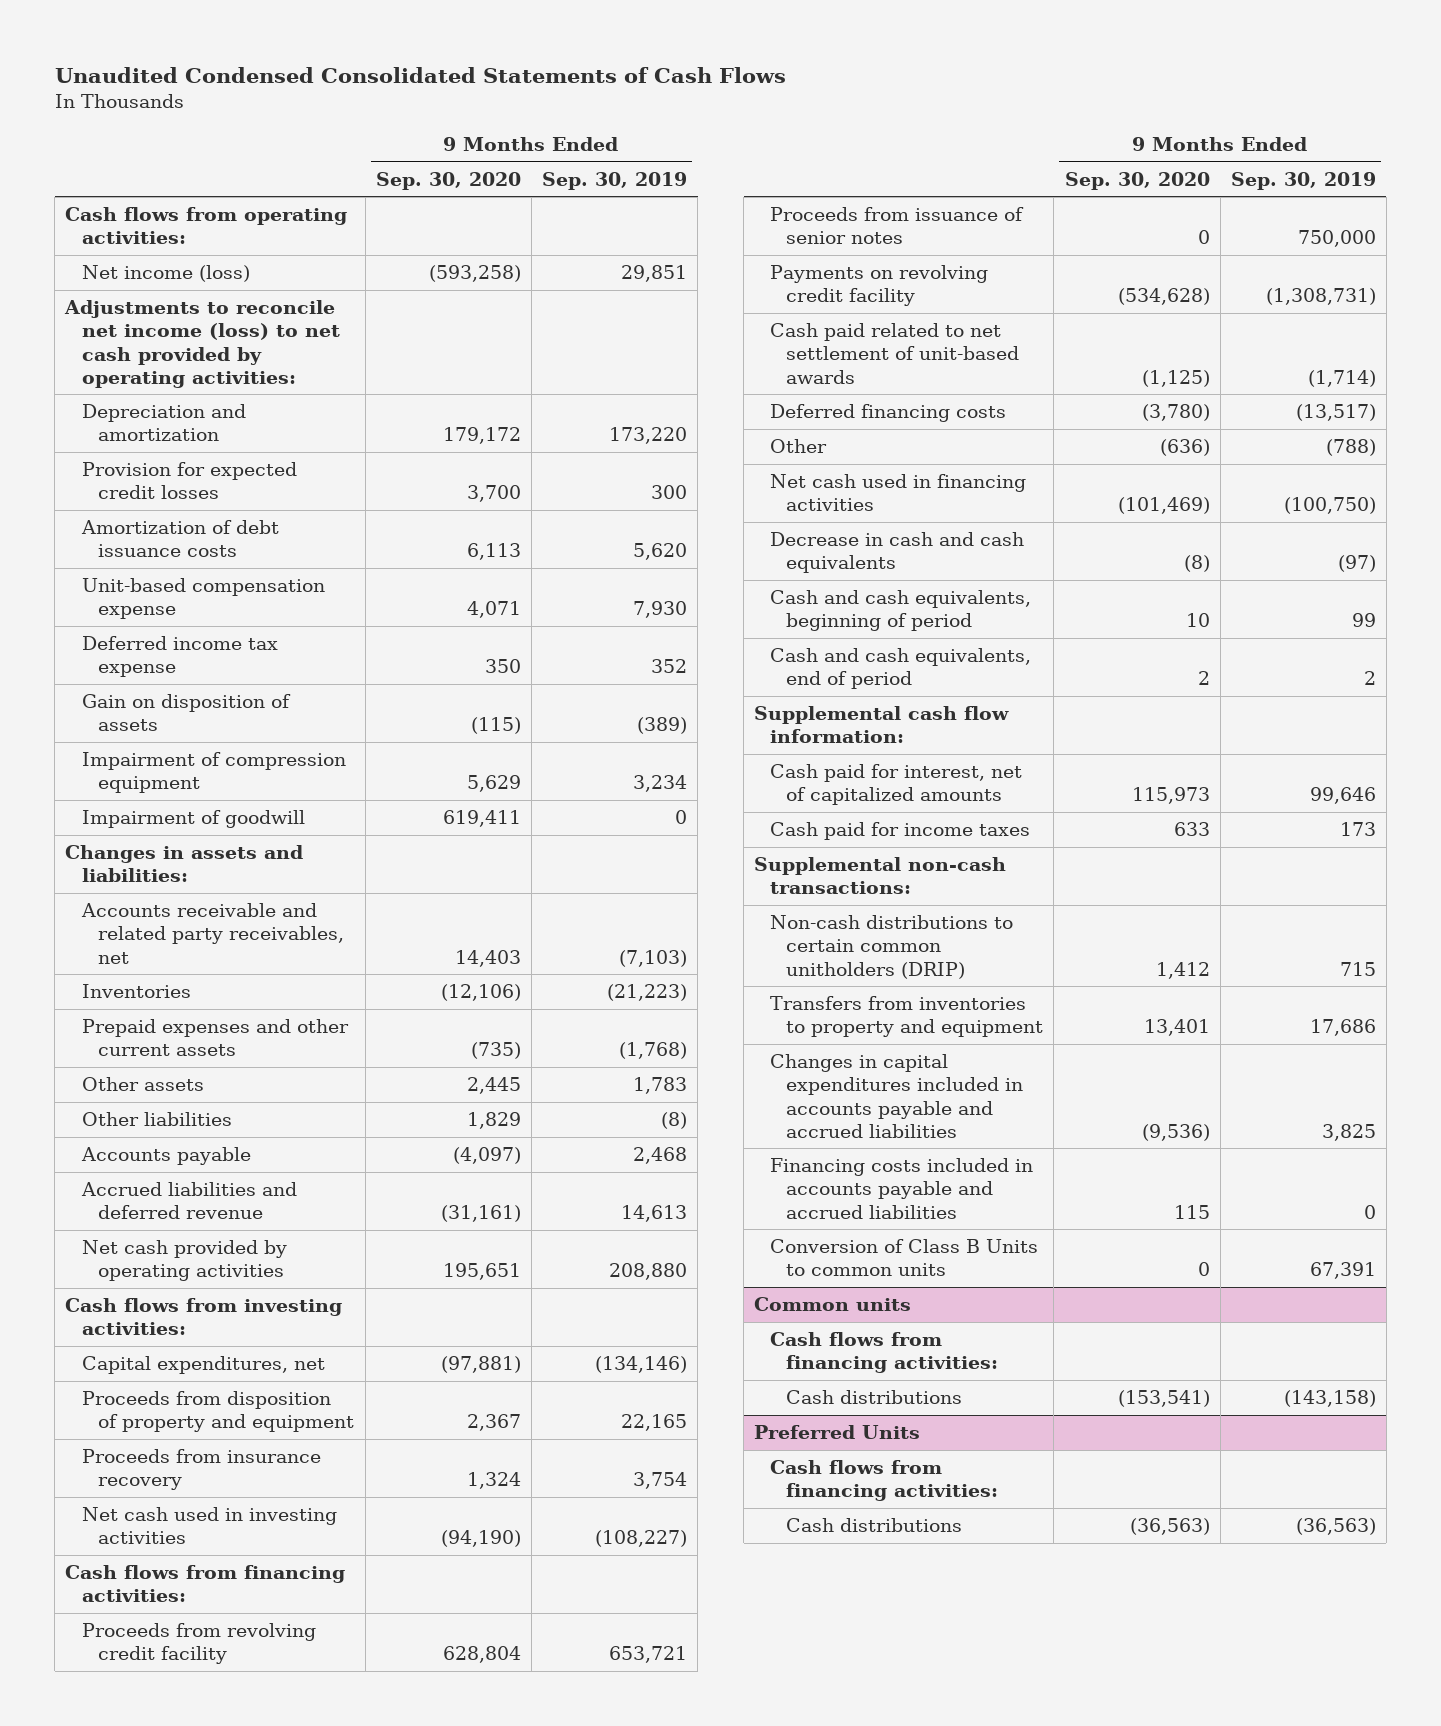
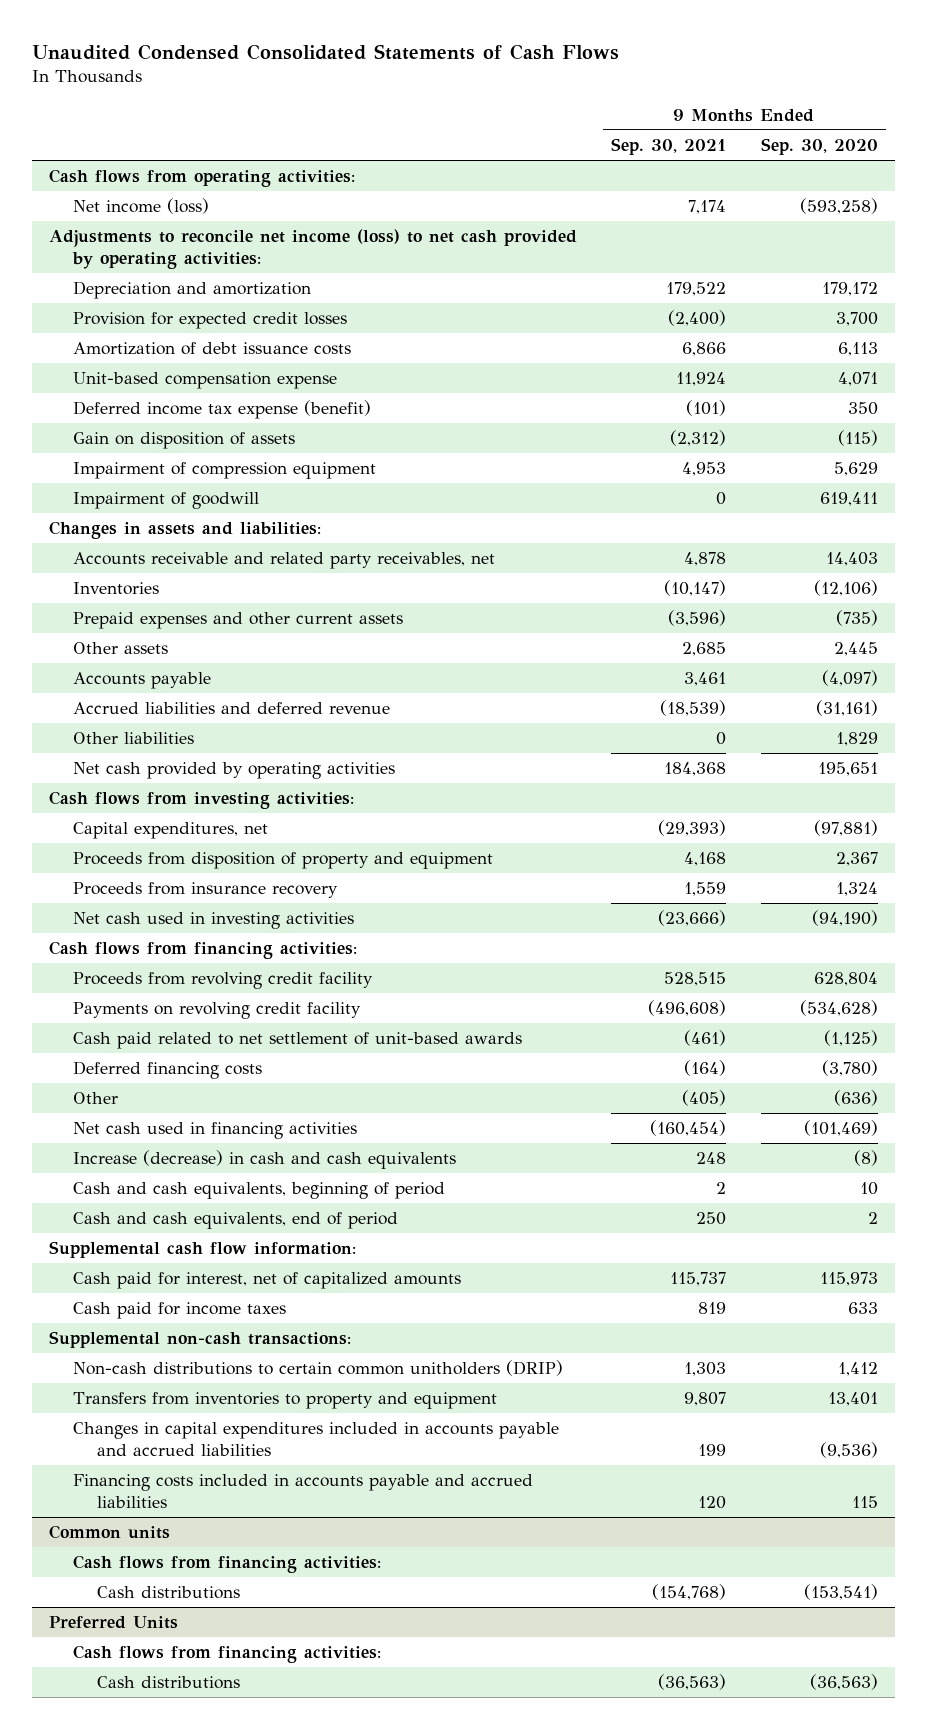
[542,171,688,190] Sep. 30, 2019 -> none
none -> [611,138,727,156] Sep. 30, 2021
[81,636,278,678] Deferred income tax expense -> [72,400,371,420] Deferred income tax expense (benefit)
[81,1112,232,1127] Other liabilities -> [72,732,194,745] Other liabilities
[770,207,1025,245] Proceeds from issuance of senior notes -> none
[770,532,1025,574] Decrease in cash and cash equivalents -> [72,1150,456,1170] Increase (decrease) in cash and cash equivalents
[770,1239,1039,1277] Conversion of Class B Units to common units -> none

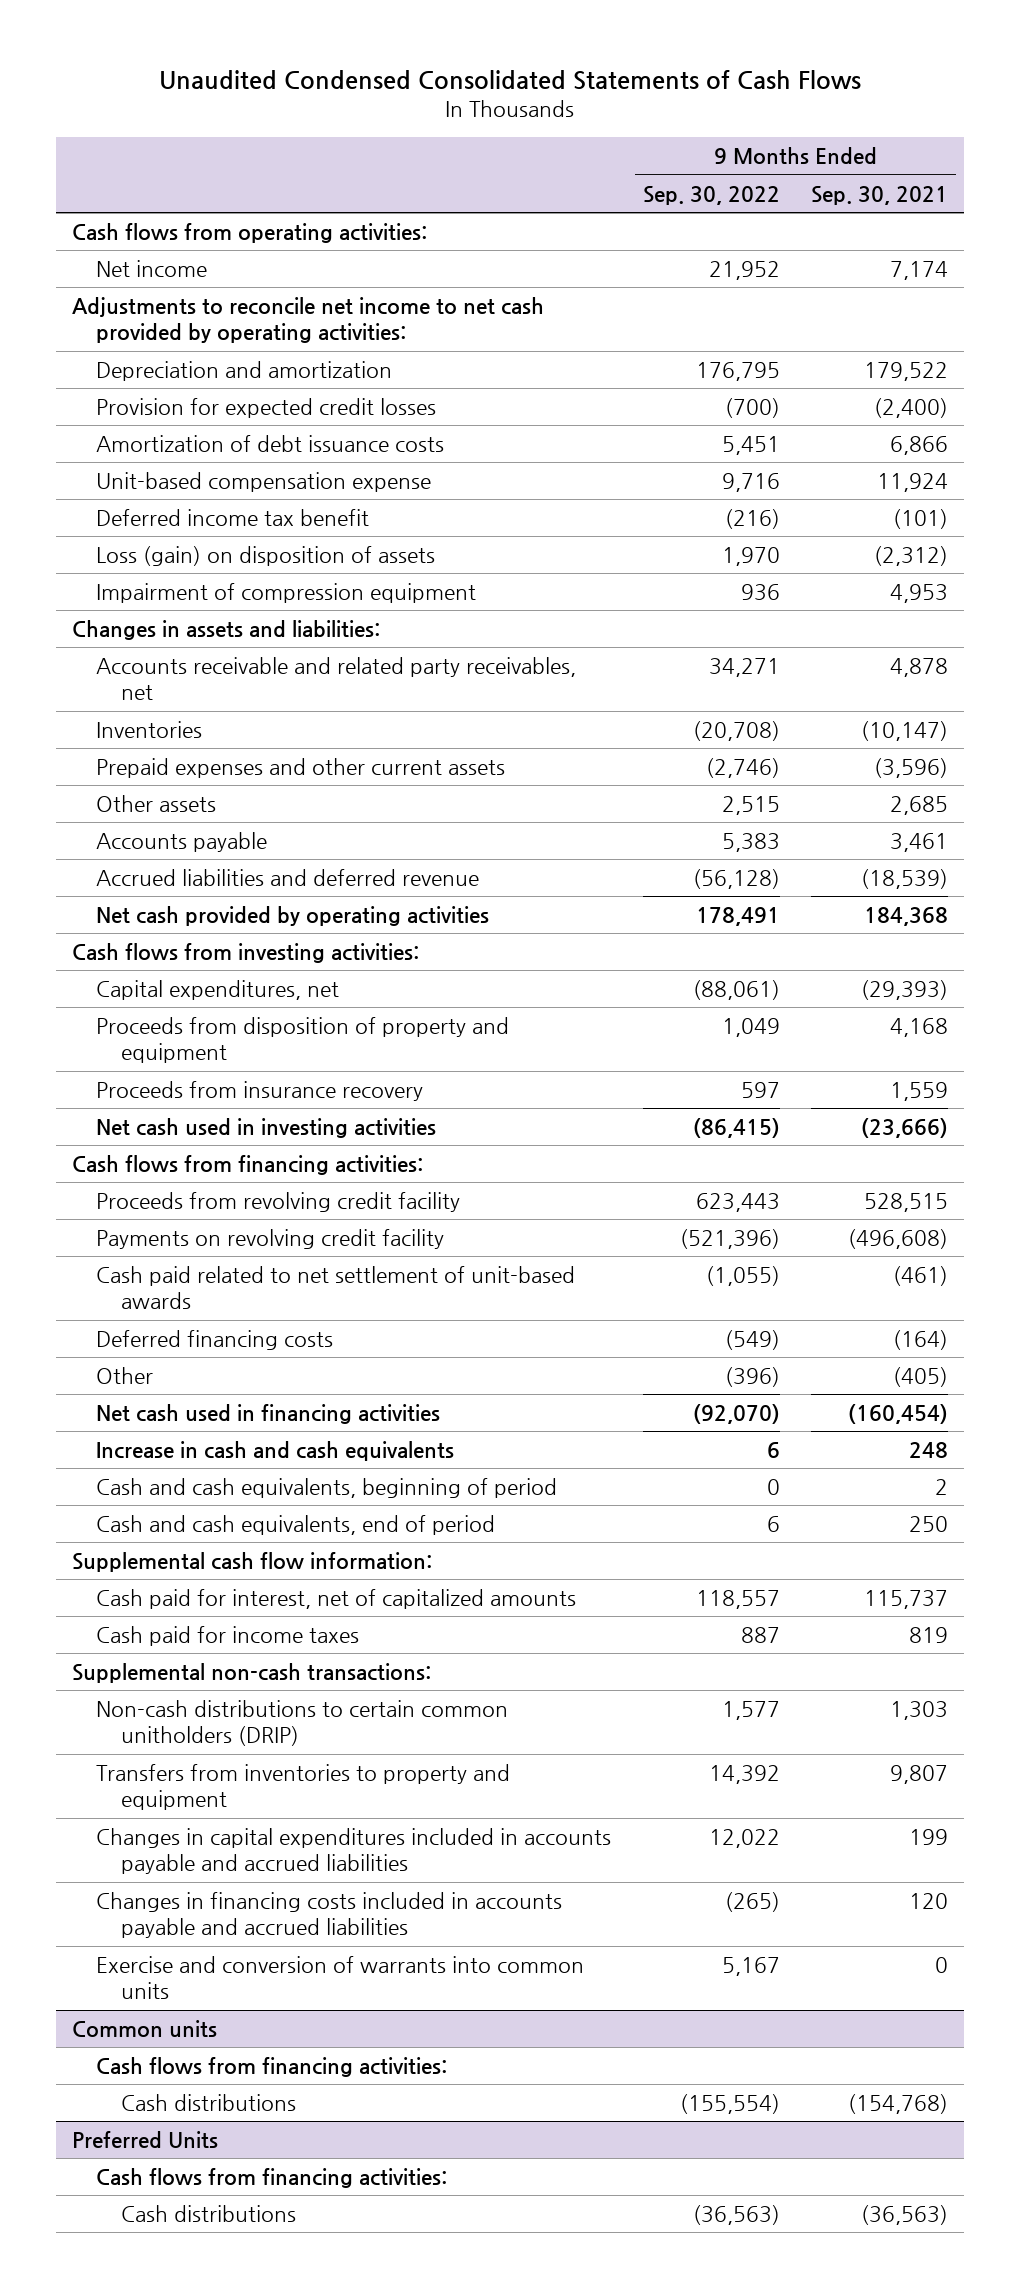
[760,138,878,156] Sep. 30, 2020 -> none
none -> [642,185,780,205] Sep. 30, 2022
[72,198,209,215] Net income (loss) -> [96,260,208,278] Net income
[49,229,578,269] Adjustments to reconcile net income (loss) to net cash provided by operating activities: -> [71,297,544,344] Adjustments to reconcile net income to net cash provided by operating activities:
[72,400,371,420] Deferred income tax expense (benefit) -> [96,509,370,527] Deferred income tax benefit
[72,432,295,450] Gain on disposition of assets -> [96,546,436,567] Loss (gain) on disposition of assets
[72,492,259,510] Impairment of goodwill -> none
[72,732,194,745] Other liabilities -> none
[72,1150,456,1170] Increase (decrease) in cash and cash equivalents -> [96,1441,455,1462] Increase in cash and cash equivalents
[72,1474,533,1508] Financing costs included in accounts payable and accrued liabilities -> [96,1892,563,1939] Changes in financing costs included in accounts payable and accrued liabilities
none -> [96,1956,585,2000] Exercise and conversion of warrants into common units

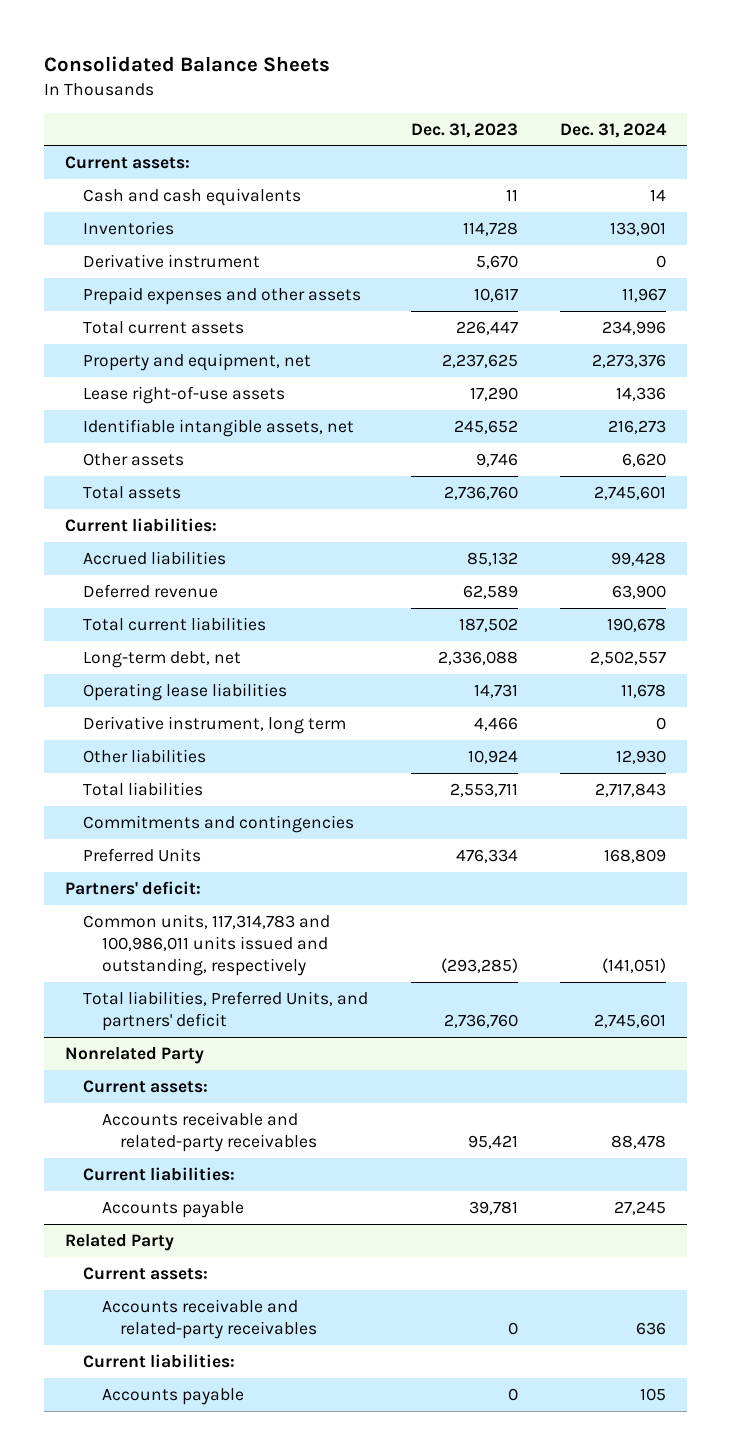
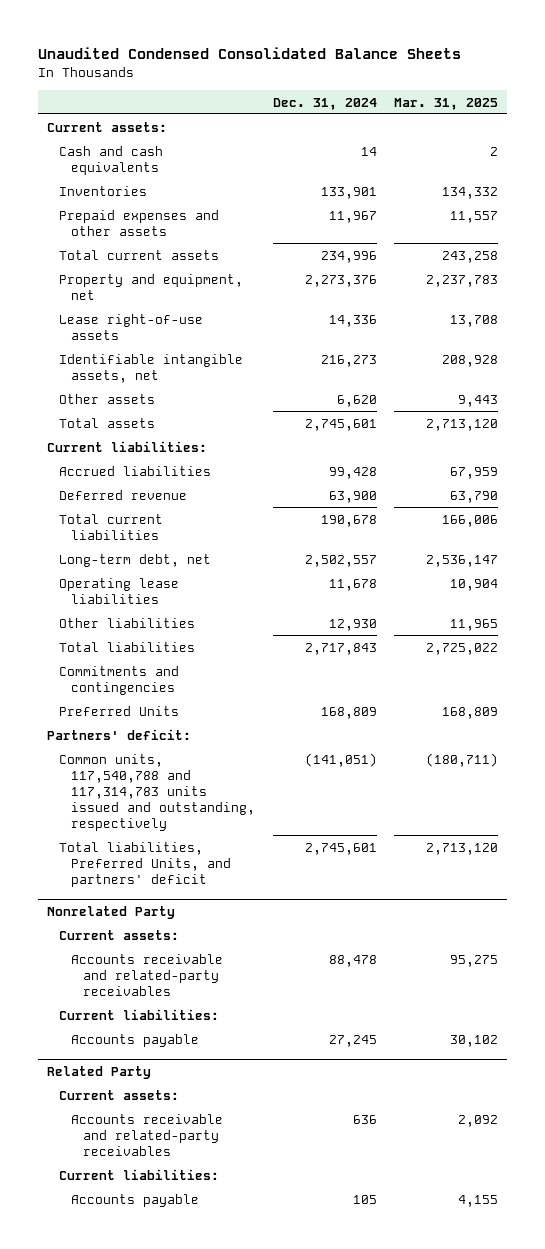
[44,56,331,73] Consolidated Balance Sheets -> [38,46,462,59] Unaudited Condensed Consolidated Balance Sheets
[410,122,518,138] Dec. 31, 2023 -> none
none -> [394,97,499,110] Mar. 31, 2025
[83,253,261,268] Derivative instrument -> none
[83,715,347,734] Derivative instrument, long term -> none
[83,913,331,977] Common units, 117,314,783 and 100,986,011 units issued and outstanding, respectively -> [59,753,256,831] Common units, 117,540,788 and 117,314,783 units issued and outstanding, respectively

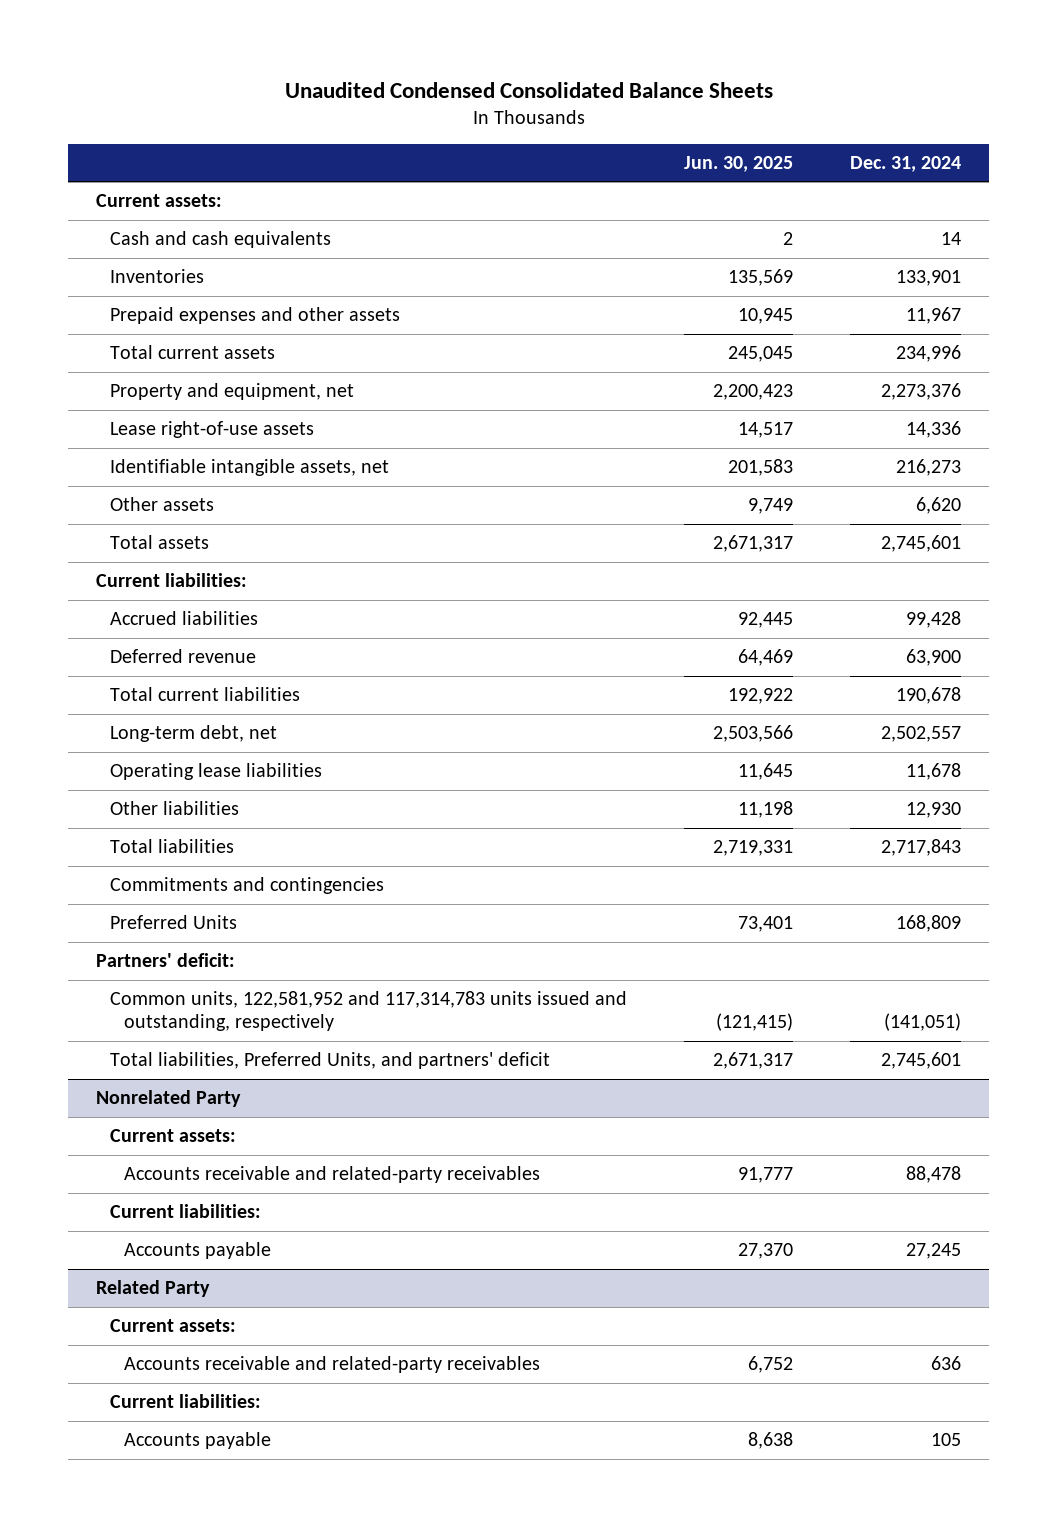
[394,97,499,110] Mar. 31, 2025 -> none
none -> [683,155,793,172] Jun. 30, 2025
[59,753,256,831] Common units, 117,540,788 and 117,314,783 units issued and outstanding, respectively -> [109,991,627,1032] Common units, 122,581,952 and 117,314,783 units issued and outstanding, respectively

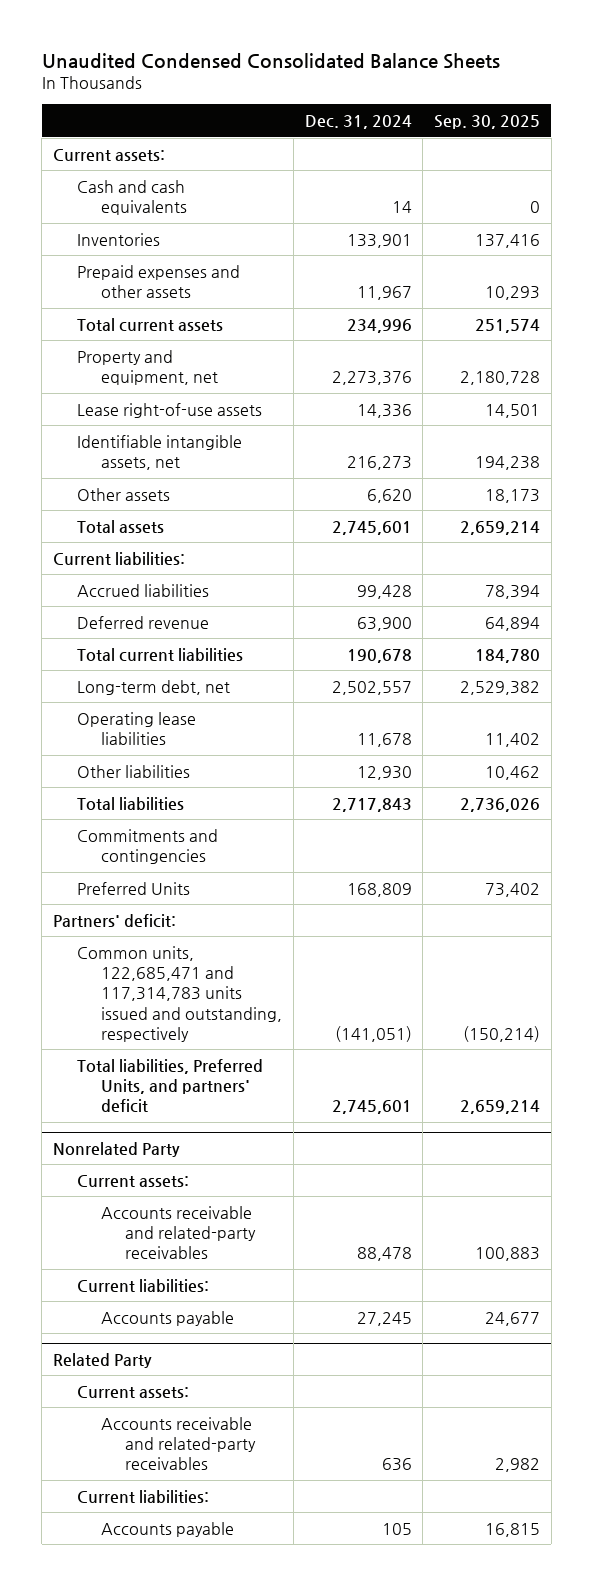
[683,155,793,172] Jun. 30, 2025 -> none
none -> [433,115,540,130] Sep. 30, 2025
[109,991,627,1032] Common units, 122,581,952 and 117,314,783 units issued and outstanding, respectively -> [77,945,283,1042] Common units, 122,685,471 and 117,314,783 units issued and outstanding, respectively

